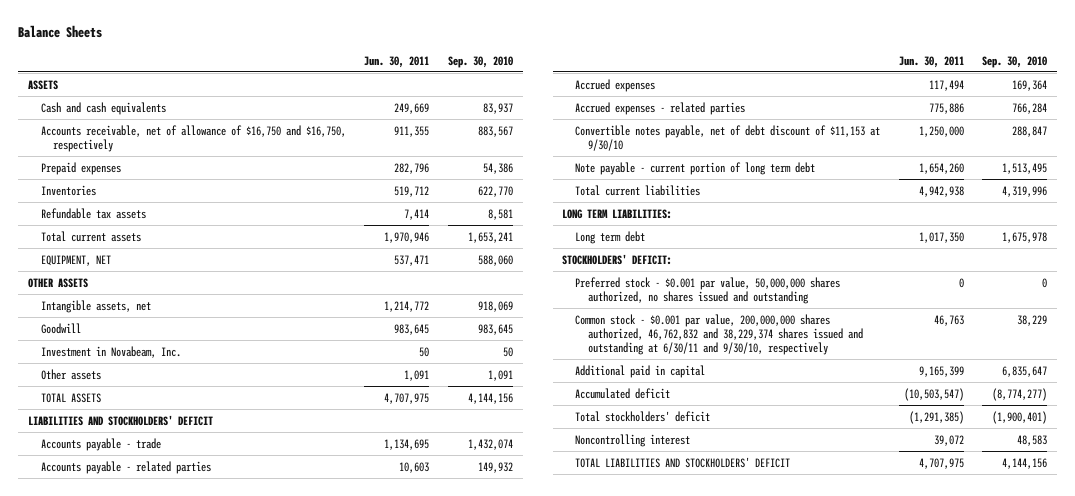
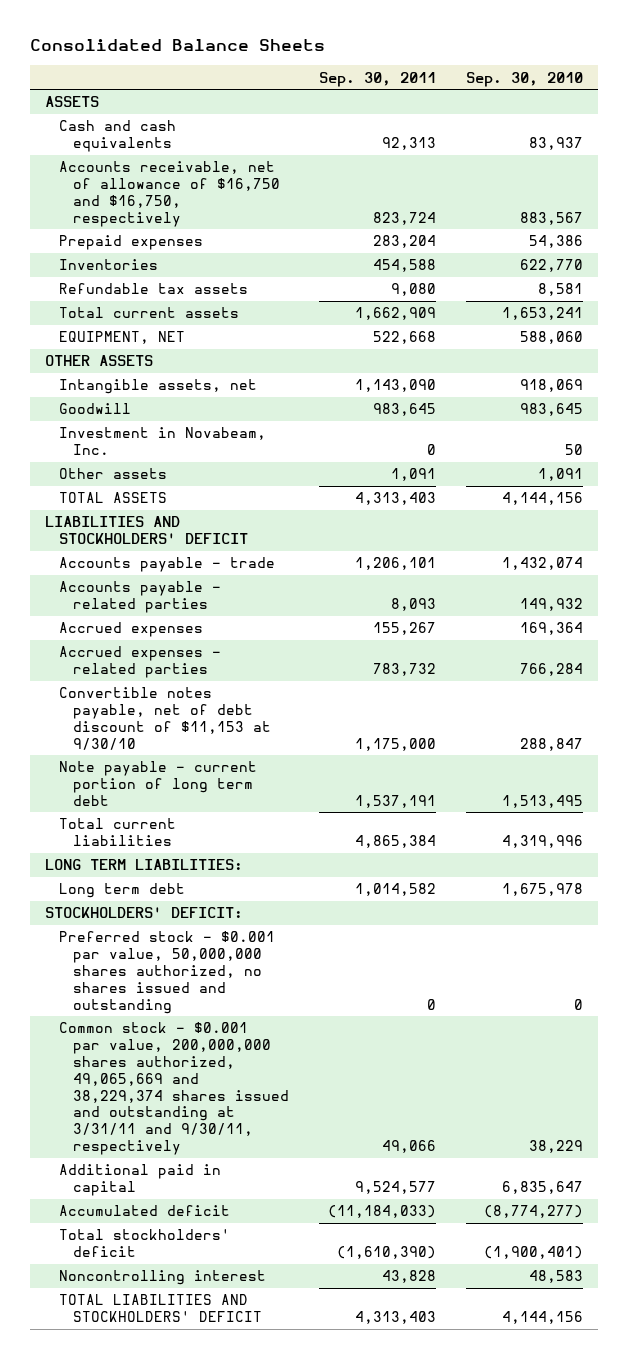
[18,25,103,39] Balance Sheets -> [29,39,325,52] Consolidated Balance Sheets
[364,55,430,68] Jun. 30, 2011 -> none
none -> [318,71,436,87] Sep. 30, 2011
[574,313,863,355] Common stock - $0.001 par value, 200,000,000 shares authorized, 46,762,832 and 38,229,374 shares issued and outstanding at 6/30/11 and 9/30/10, respectively -> [58,1022,289,1156] Common stock - $0.001 par value, 200,000,000 shares authorized, 49,065,669 and 38,229,374 shares issued and outstanding at 3/31/11 and 9/30/11, respectively

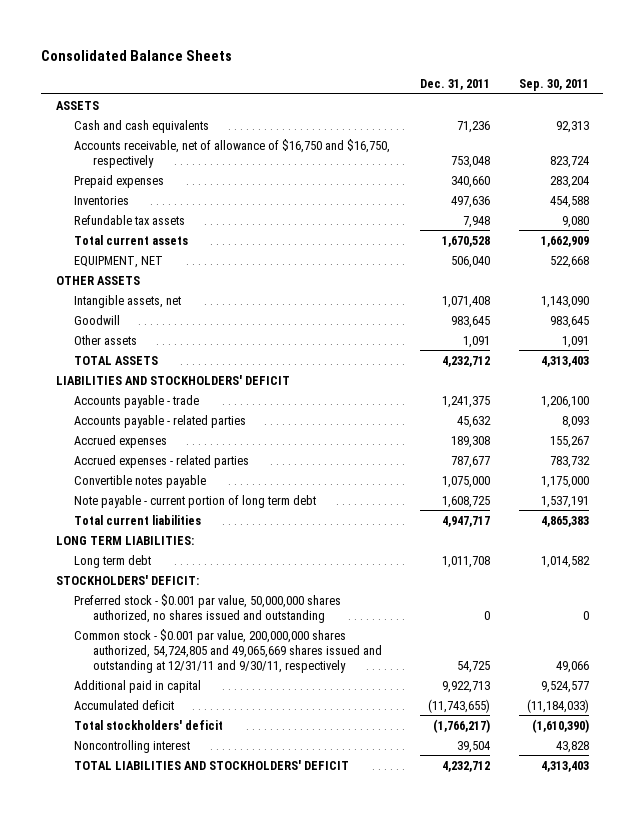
[465,71,583,87] Sep. 30, 2010 -> none
none -> [419,79,490,91] Dec. 31, 2011
[58,427,266,456] Investment in Novabeam, Inc. -> none
[354,557,436,571] 1,206,101 -> [540,395,589,408] 1,206,100
[58,687,271,750] Convertible notes payable, net of debt discount of $11,153 at 9/30/10 -> [74,474,207,488] Convertible notes payable
[354,835,436,849] 4,865,384 -> [540,515,589,527] 4,865,383
[58,1022,289,1156] Common stock - $0.001 par value, 200,000,000 shares authorized, 49,065,669 and 38,229,374 shares issued and outstanding at 3/31/11 and 9/30/11, respectively -> [74,628,383,673] Common stock - $0.001 par value, 200,000,000 shares authorized, 54,724,805 and 49,065,669 shares issued and outstanding at 12/31/11 and 9/30/11, respectively

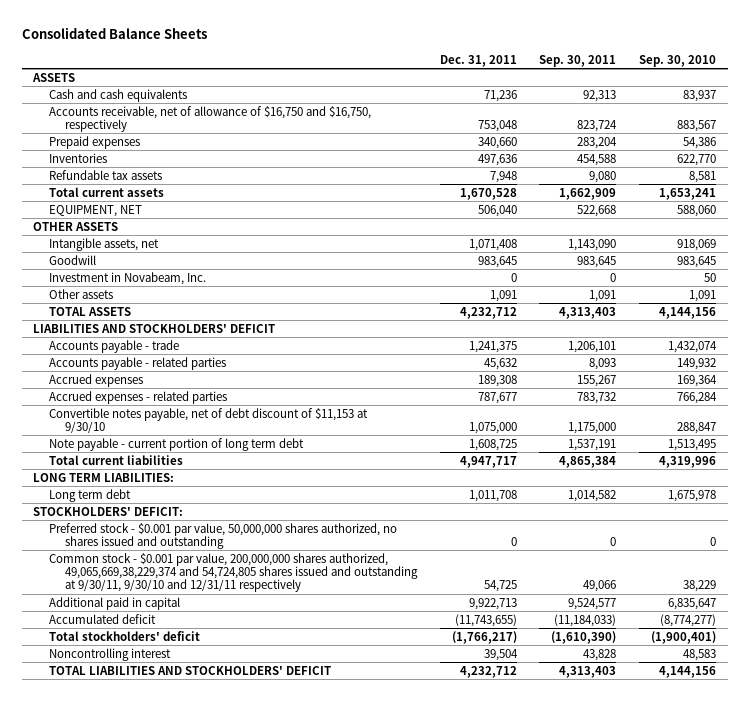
none -> [639,54,717,67] Sep. 30, 2010
none -> [48,271,206,285] Investment in Novabeam, Inc.
[540,395,589,408] 1,206,100 -> [568,340,617,353] 1,206,101
[74,474,207,488] Convertible notes payable -> [48,407,368,434] Convertible notes payable, net of debt discount of $11,153 at 9/30/10
[540,515,589,527] 4,865,383 -> [559,455,617,468] 4,865,384
[74,628,383,673] Common stock - $0.001 par value, 200,000,000 shares authorized, 54,724,805 and 49,065,669 shares issued and outstanding at 12/31/11 and 9/30/11, respectively -> [48,552,418,593] Common stock - $0.001 par value, 200,000,000 shares authorized, 49,065,669,38,229,374 and 54,724,805 shares issued and outstanding at 9/30/11, 9/30/10 and 12/31/11 respectively

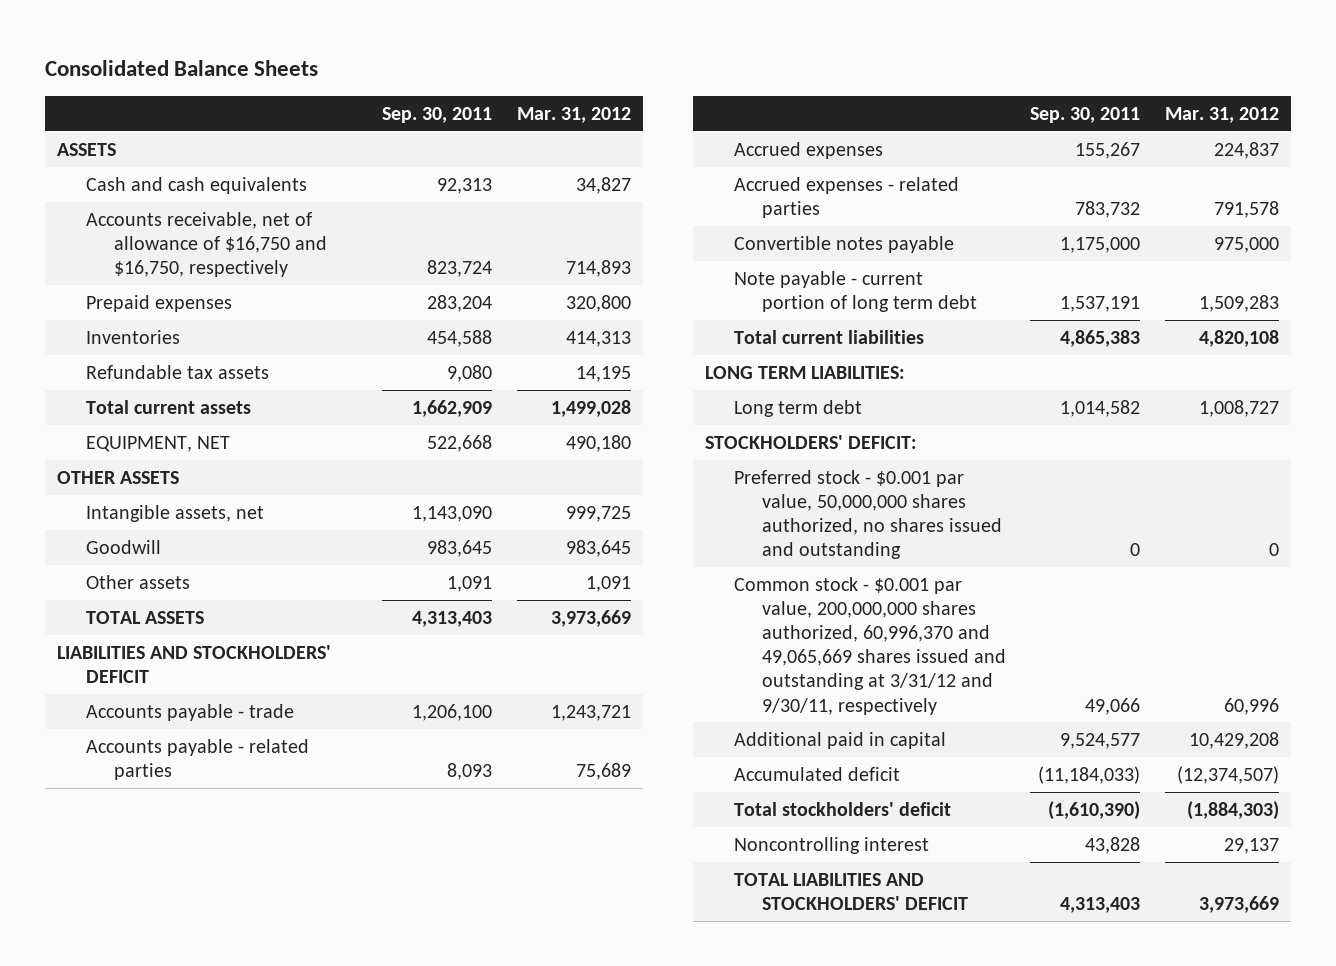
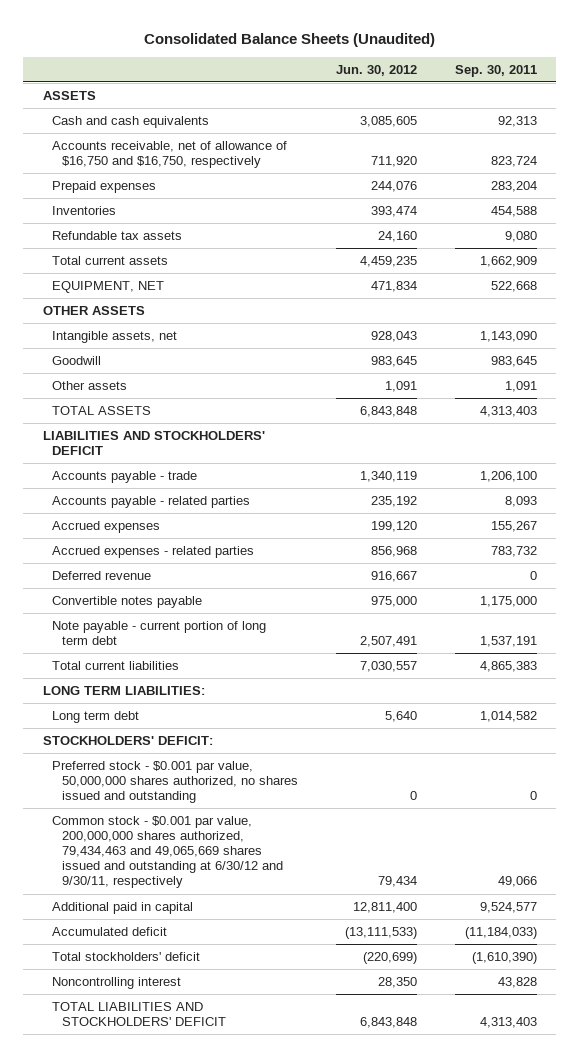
[45,60,319,77] Consolidated Balance Sheets -> [143,32,435,47] Consolidated Balance Sheets (Unaudited)
[516,106,631,123] Mar. 31, 2012 -> none
none -> [336,64,418,76] Jun. 30, 2012
none -> [52,571,152,581] Deferred revenue
[733,576,1006,715] Common stock - $0.001 par value, 200,000,000 shares authorized, 60,996,370 and 49,065,669 shares issued and outstanding at 3/31/12 and 9/30/11, respectively -> [52,816,283,889] Common stock - $0.001 par value, 200,000,000 shares authorized, 79,434,463 and 49,065,669 shares issued and outstanding at 6/30/12 and 9/30/11, respectively

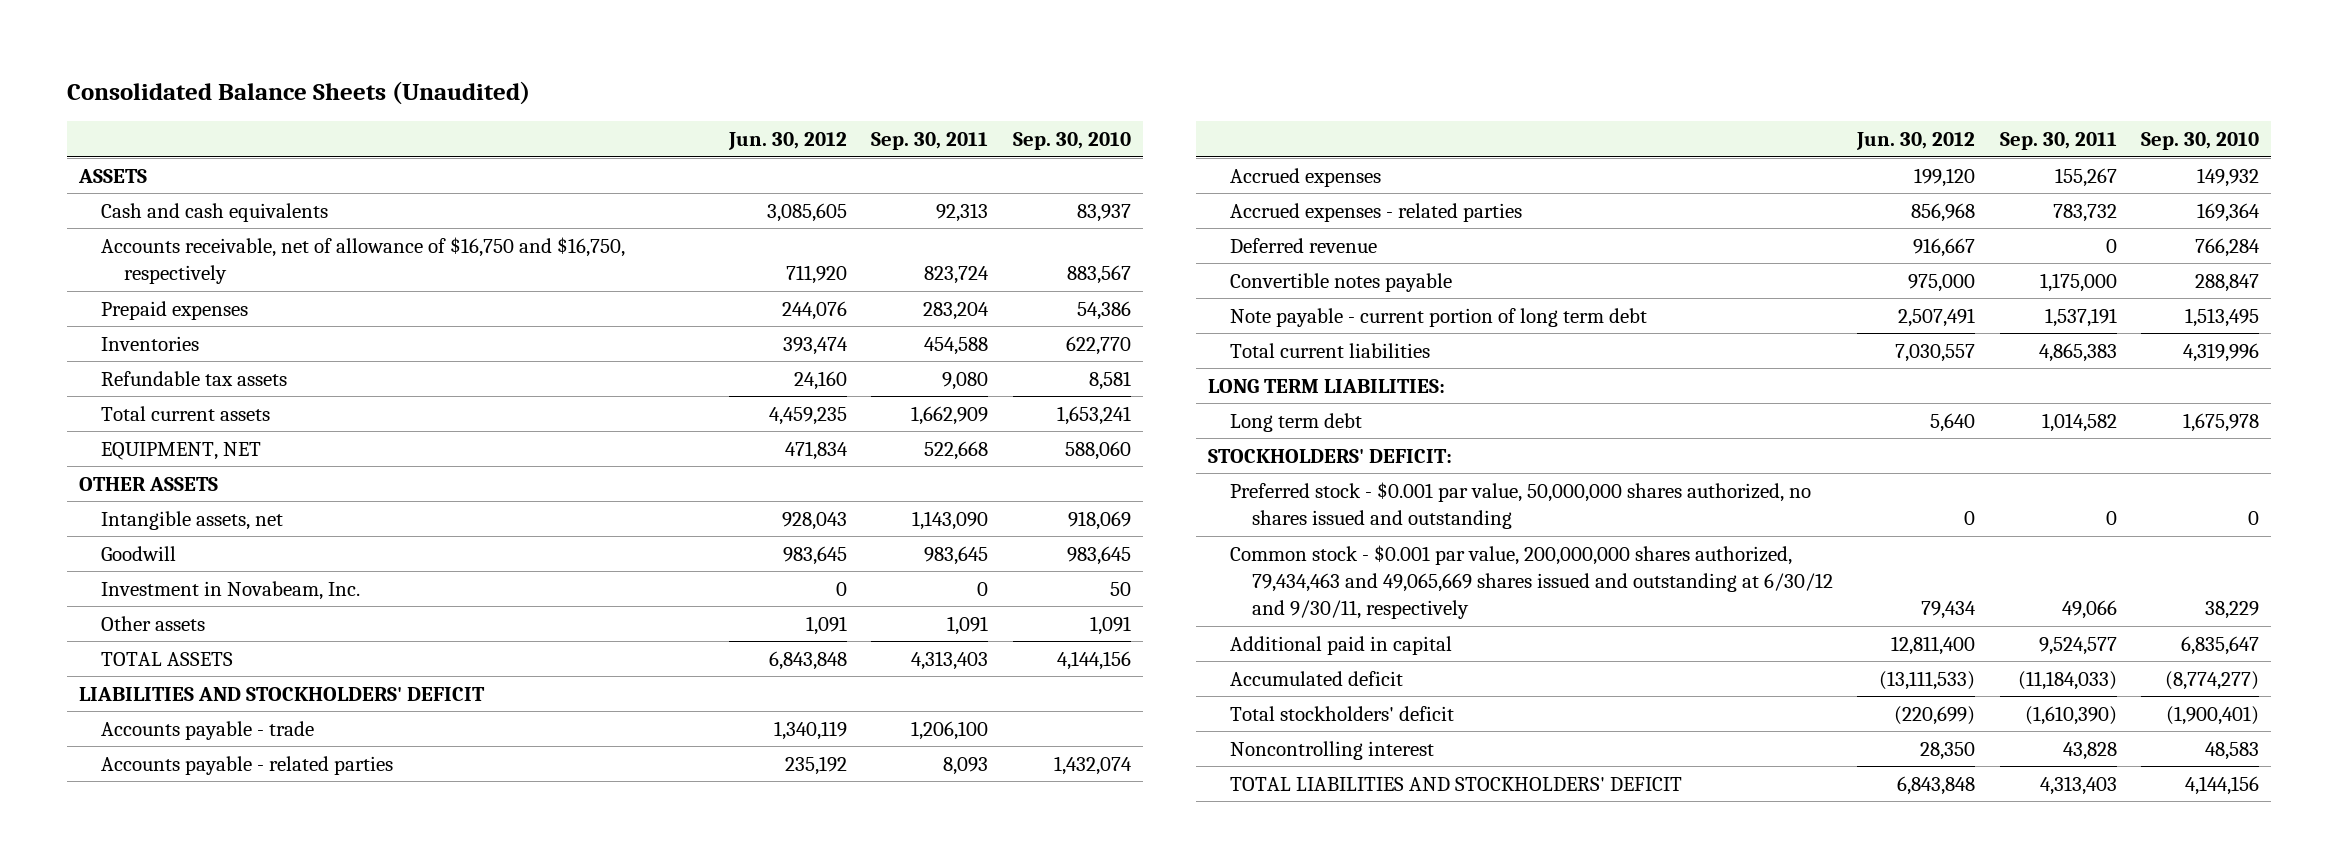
none -> [1012,132,1131,151] Sep. 30, 2010
none -> [101,580,361,600] Investment in Novabeam, Inc.

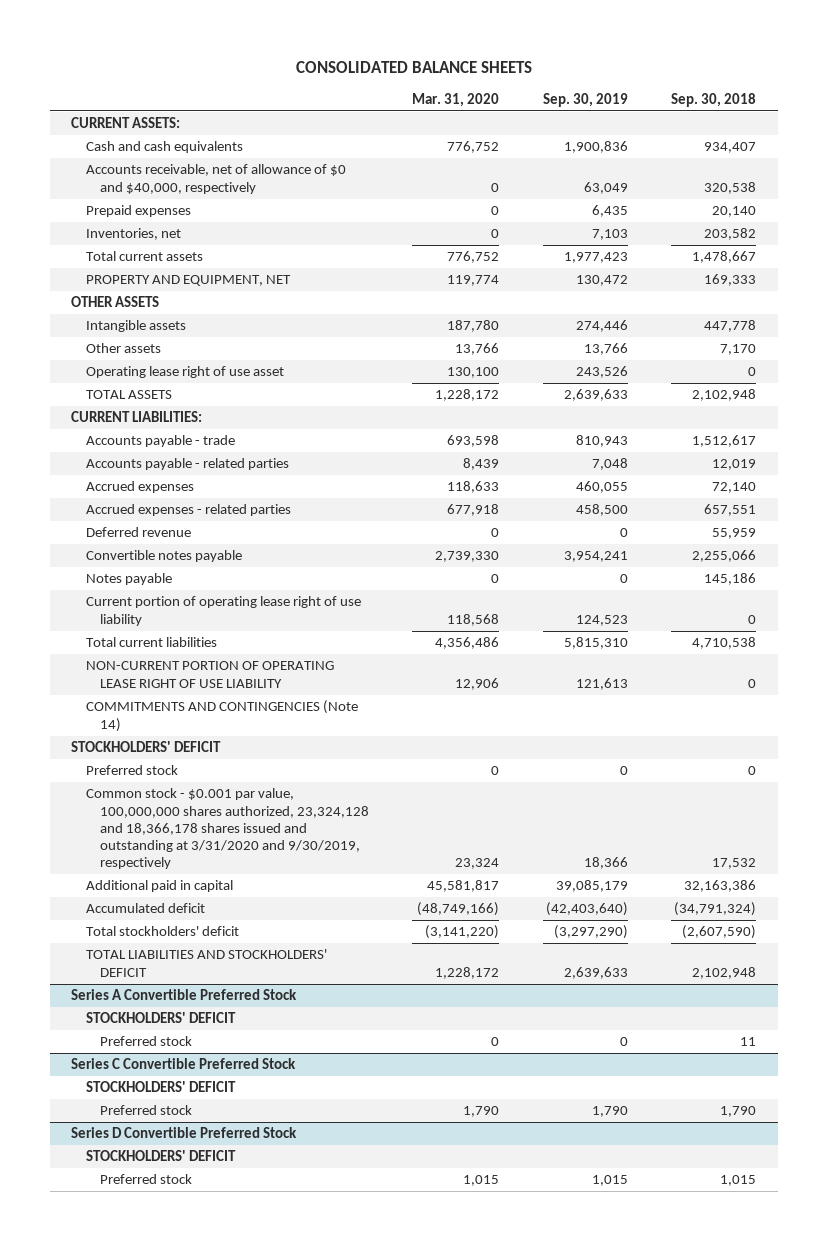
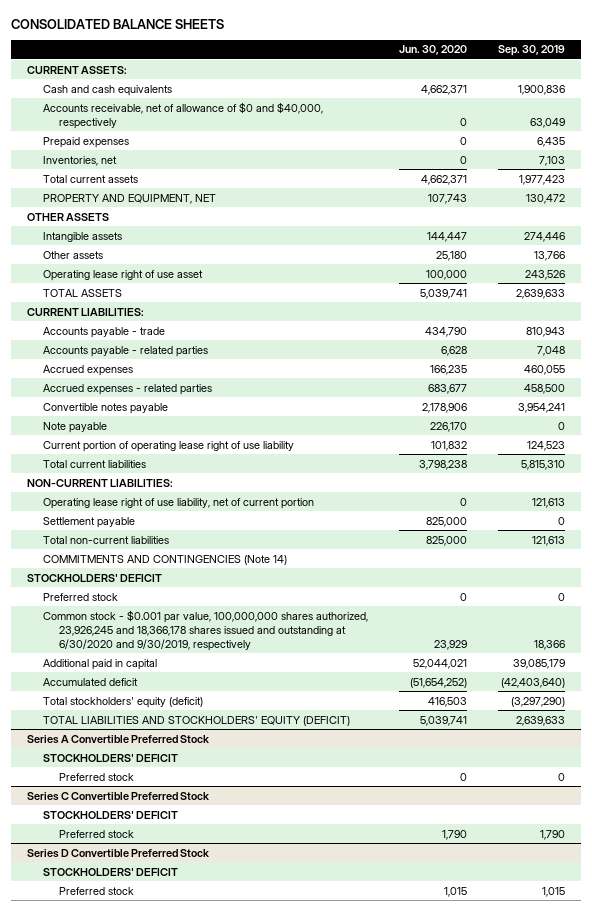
[412,92,500,107] Mar. 31, 2020 -> none
[670,92,756,107] Sep. 30, 2018 -> none
none -> [399,45,468,56] Jun. 30, 2020
[85,527,191,538] Deferred revenue -> none
[85,573,172,586] Notes payable -> [43,421,108,433] Note payable
none -> [26,478,173,487] NON-CURRENT LIABILITIES:
[85,661,334,688] NON-CURRENT PORTION OF OPERATING LEASE RIGHT OF USE LIABILITY -> [43,497,315,509] Operating lease right of use liability, net of current portion
none -> [43,516,136,528] Settlement payable
none -> [43,535,170,544] Total non-current liabilities
[85,788,369,870] Common stock - $0.001 par value, 100,000,000 shares authorized, 23,324,128 and 18,366,178 shares issued and outstanding at 3/31/2020 and 9/30/2019, respectively -> [43,609,369,652] Common stock - $0.001 par value, 100,000,000 shares authorized, 23,926,245 and 18,366,178 shares issued and outstanding at 6/30/2020 and 9/30/2019, respectively
[85,926,239,937] Total stockholders' deficit -> [43,696,204,708] Total stockholders' equity (deficit)
[85,949,327,977] TOTAL LIABILITIES AND STOCKHOLDERS' DEFICIT -> [43,715,351,726] TOTAL LIABILITIES AND STOCKHOLDERS' EQUITY (DEFICIT)

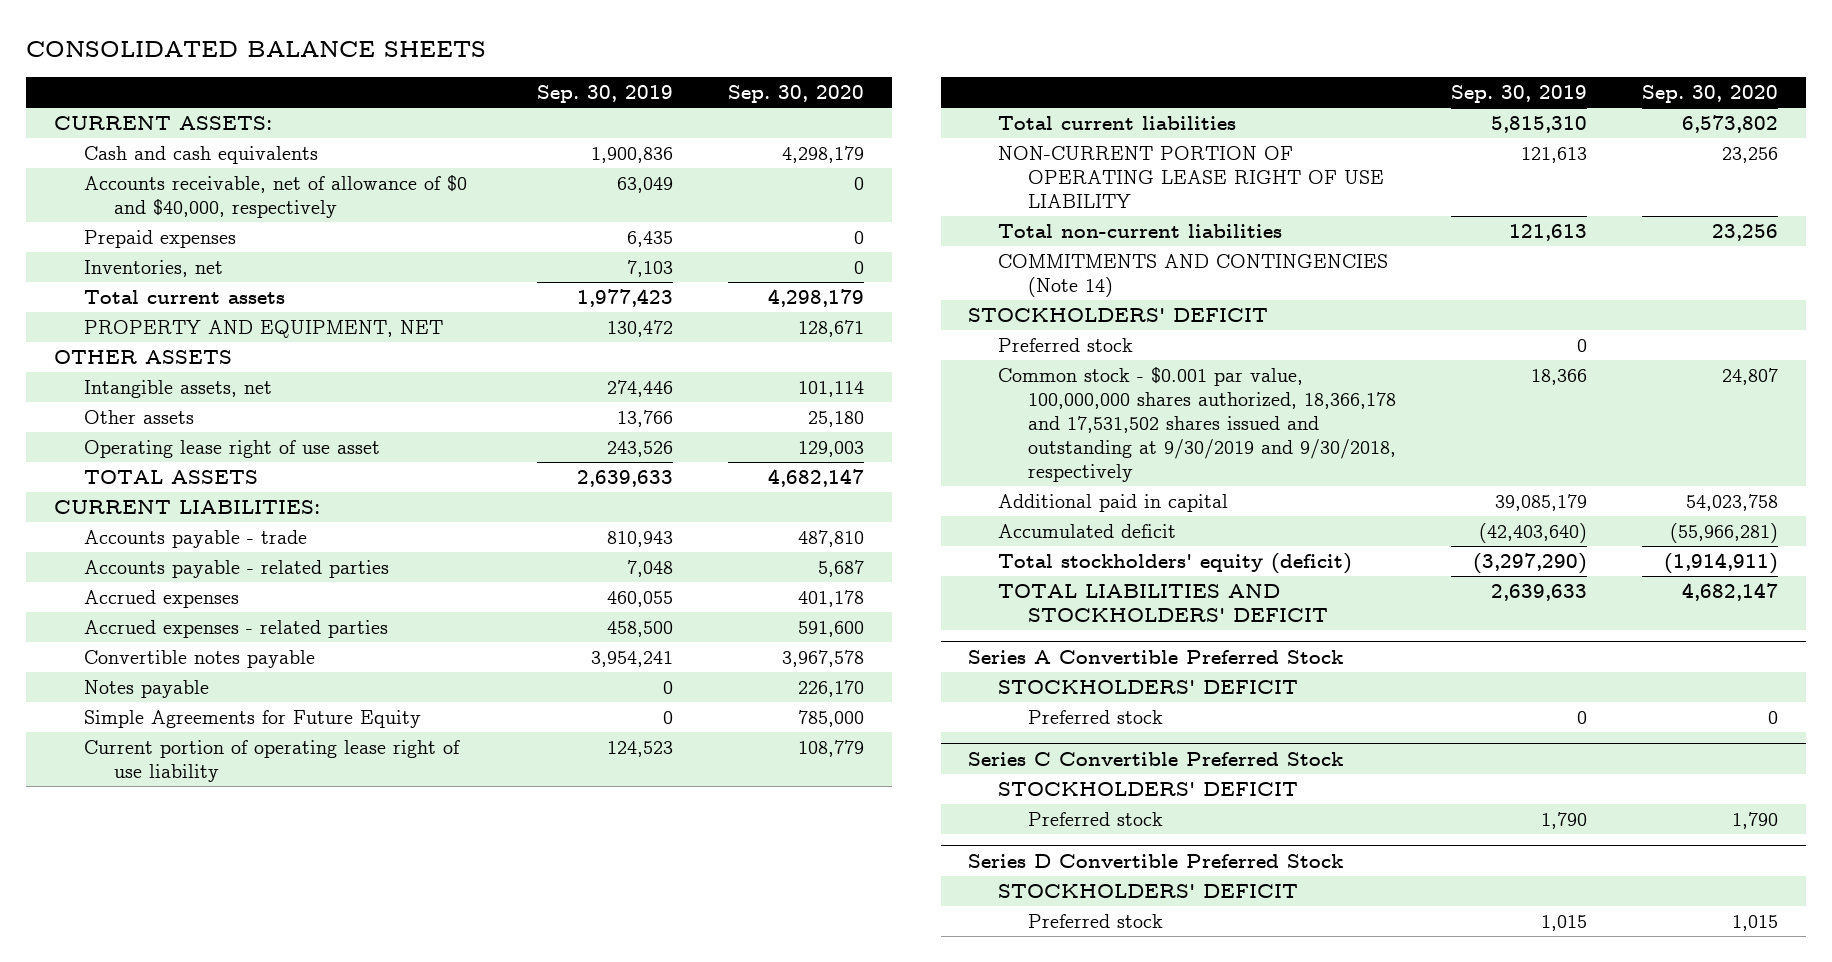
[399,45,468,56] Jun. 30, 2020 -> none
none -> [727,84,864,103] Sep. 30, 2020
[43,231,123,242] Intangible assets -> [83,380,272,399] Intangible assets, net
[43,421,108,433] Note payable -> [83,680,209,699] Notes payable
none -> [83,710,421,729] Simple Agreements for Future Equity
[26,478,173,487] NON-CURRENT LIABILITIES: -> none
[43,516,136,528] Settlement payable -> none
[43,497,315,509] Operating lease right of use liability, net of current portion -> [998,146,1384,208] NON-CURRENT PORTION OF OPERATING LEASE RIGHT OF USE LIABILITY
[43,609,369,652] Common stock - $0.001 par value, 100,000,000 shares authorized, 23,926,245 and 18,366,178 shares issued and outstanding at 6/30/2020 and 9/30/2019, respectively -> [998,367,1396,482] Common stock - $0.001 par value, 100,000,000 shares authorized, 18,366,178 and 17,531,502 shares issued and outstanding at 9/30/2019 and 9/30/2018, respectively
[43,715,351,726] TOTAL LIABILITIES AND STOCKHOLDERS' EQUITY (DEFICIT) -> [998,584,1328,622] TOTAL LIABILITIES AND STOCKHOLDERS' DEFICIT

